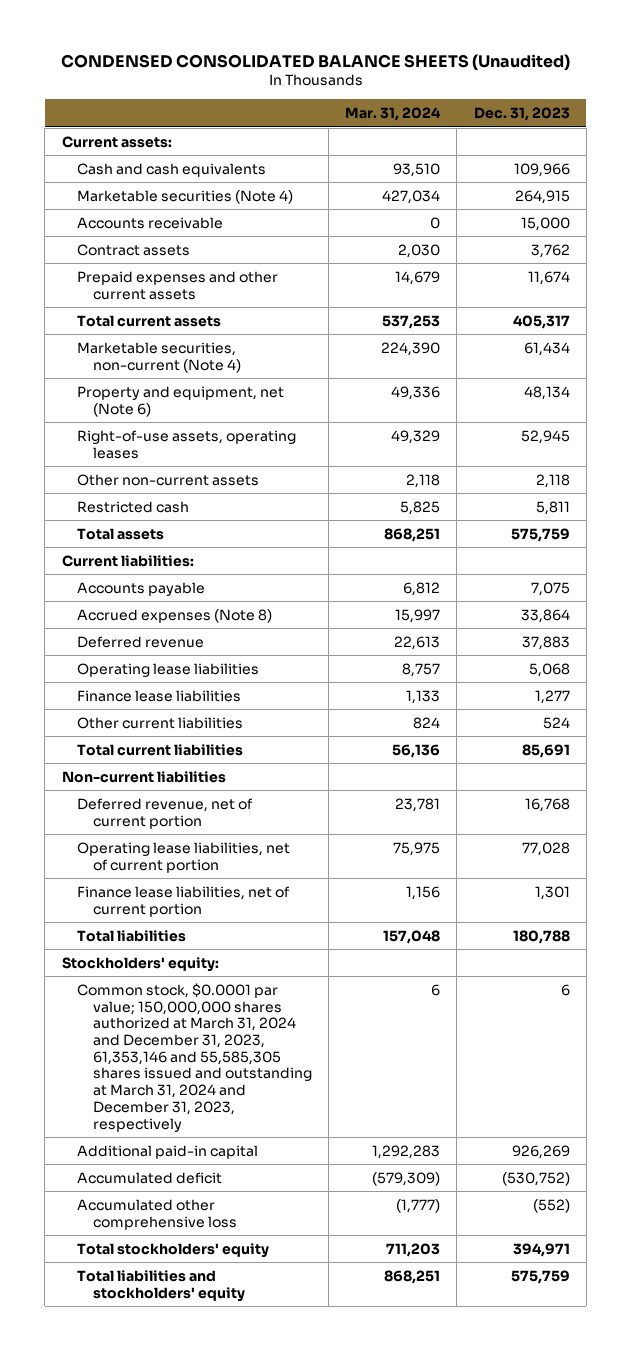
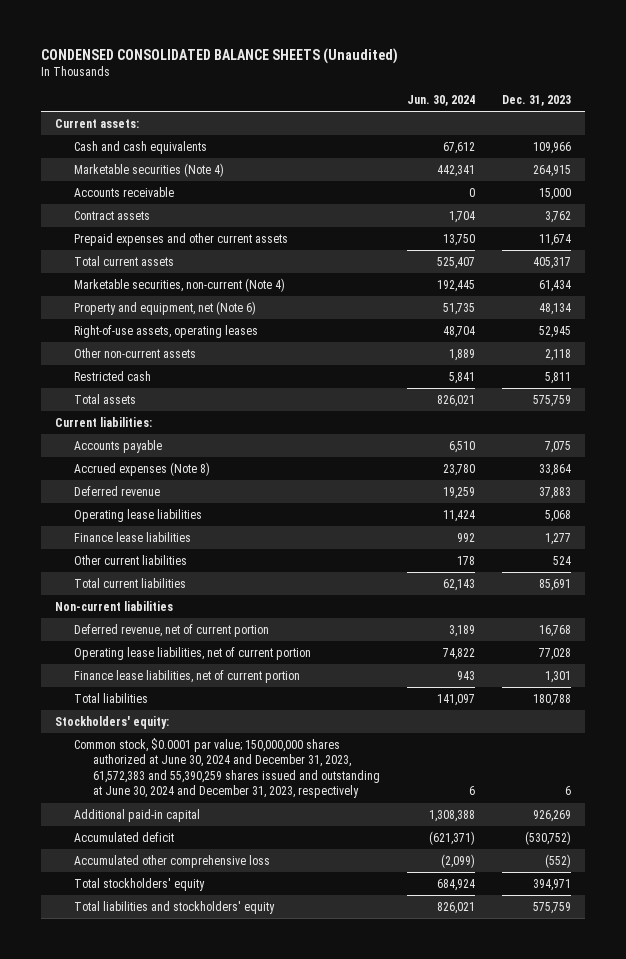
[345,107,442,122] Mar. 31, 2024 -> none
none -> [407,95,476,107] Jun. 30, 2024
[77,982,312,1132] Common stock, $0.0001 par value; 150,000,000 shares authorized at March 31, 2024 and December 31, 2023, 61,353,146 and 55,585,305 shares issued and outstanding at March 31, 2024 and December 31, 2023, respectively -> [73,737,380,799] Common stock, $0.0001 par value; 150,000,000 shares authorized at June 30, 2024 and December 31, 2023, 61,572,383 and 55,390,259 shares issued and outstanding at June 30, 2024 and December 31, 2023, respectively

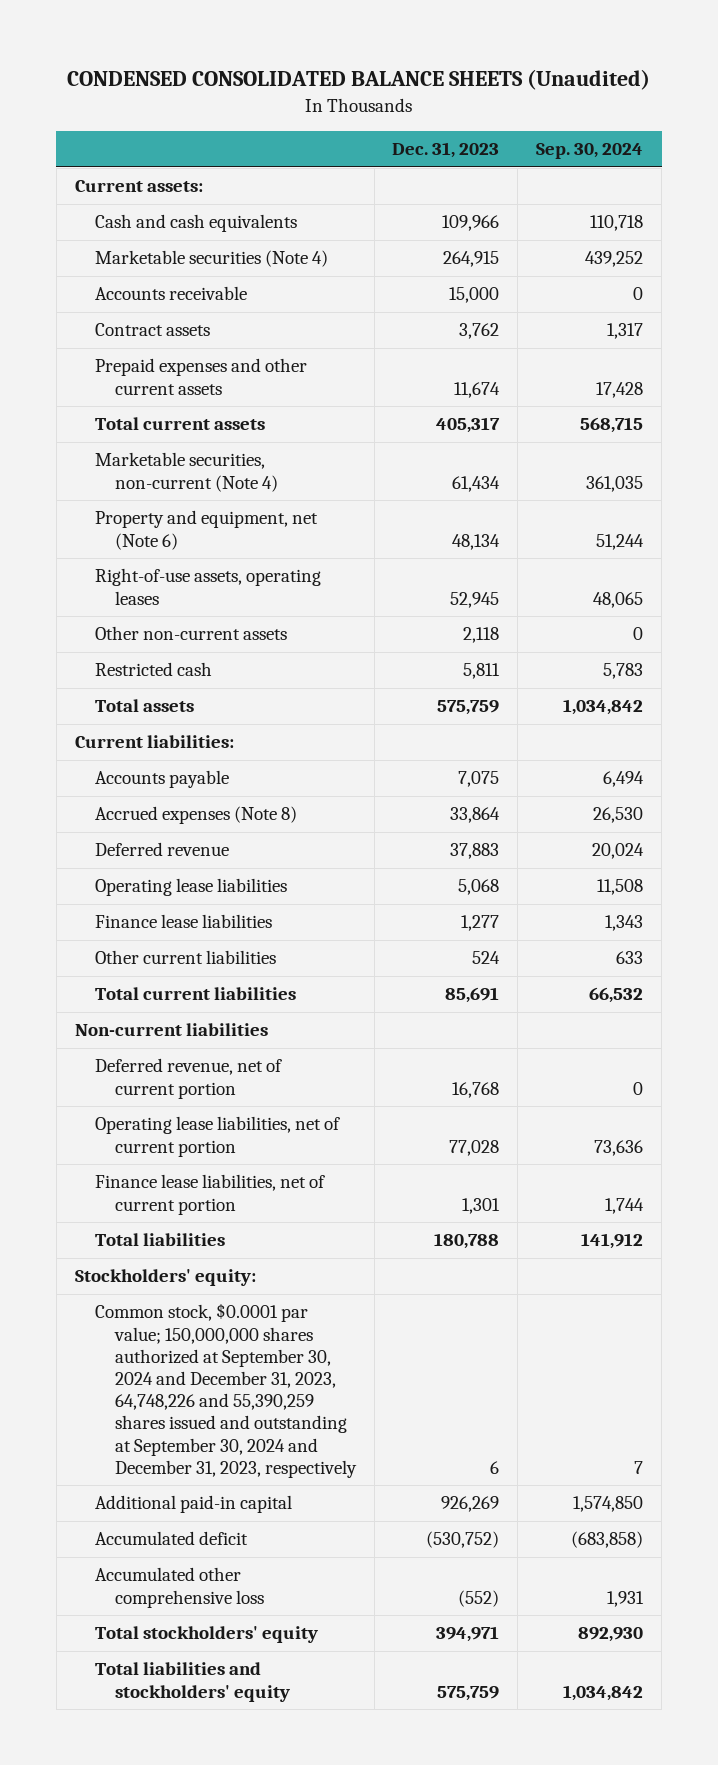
[407,95,476,107] Jun. 30, 2024 -> none
none -> [536,143,644,160] Sep. 30, 2024
[73,737,380,799] Common stock, $0.0001 par value; 150,000,000 shares authorized at June 30, 2024 and December 31, 2023, 61,572,383 and 55,390,259 shares issued and outstanding at June 30, 2024 and December 31, 2023, respectively -> [94,1303,357,1478] Common stock, $0.0001 par value; 150,000,000 shares authorized at September 30, 2024 and December 31, 2023, 64,748,226 and 55,390,259 shares issued and outstanding at September 30, 2024 and December 31, 2023, respectively

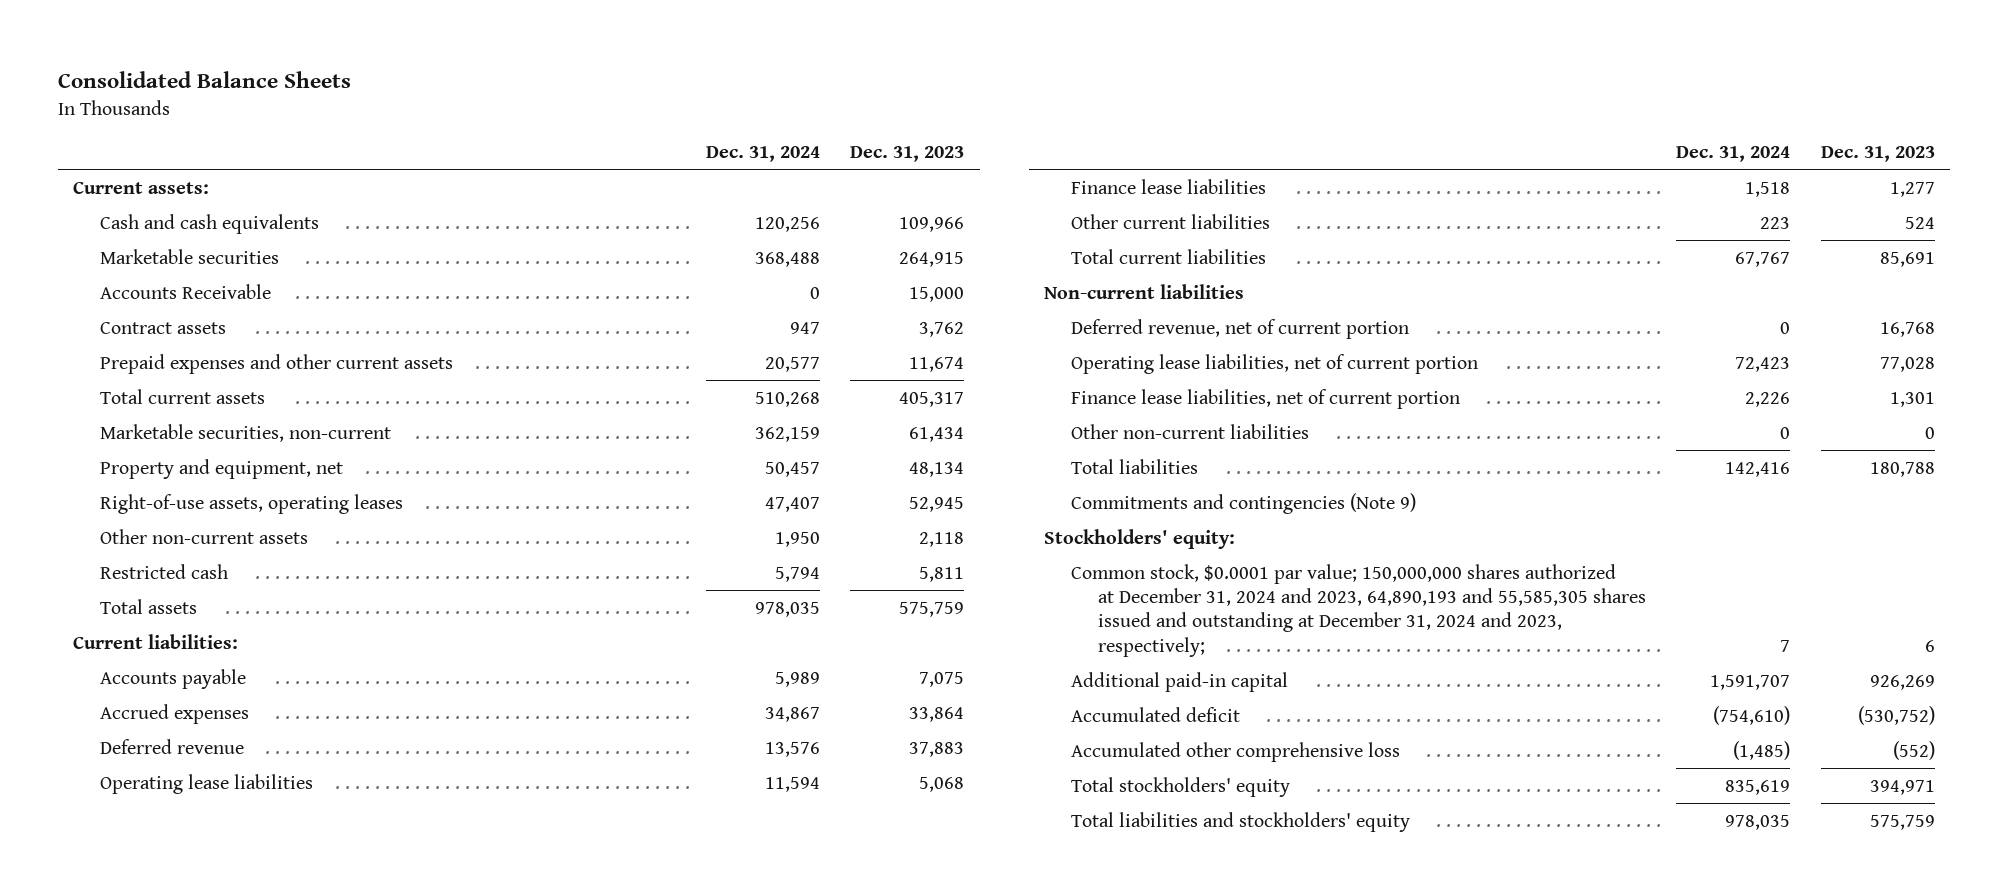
[66,68,650,90] CONDENSED CONSOLIDATED BALANCE SHEETS (Unaudited) -> [57,71,351,89] Consolidated Balance Sheets
[536,143,644,160] Sep. 30, 2024 -> none
none -> [705,146,820,163] Dec. 31, 2024
[94,250,328,268] Marketable securities (Note 4) -> [100,248,280,264] Marketable securities
[94,286,247,301] Accounts receivable -> [100,283,272,299] Accounts Receivable
[94,452,278,492] Marketable securities, non-current (Note 4) -> [100,423,392,442] Marketable securities, non-current
[94,510,318,550] Property and equipment, net (Note 6) -> [100,458,344,479] Property and equipment, net
[94,806,297,825] Accrued expenses (Note 8) -> [100,703,250,724] Accrued expenses
none -> [1070,423,1309,439] Other non-current liabilities
none -> [1070,492,1416,514] Commitments and contingencies (Note 9)
[94,1303,357,1478] Common stock, $0.0001 par value; 150,000,000 shares authorized at September 30, 2024 and December 31, 2023, 64,748,226 and 55,390,259 shares issued and outstanding at September 30, 2024 and December 31, 2023, respectively -> [1070,563,1646,657] Common stock, $0.0001 par value; 150,000,000 shares authorized at December 31, 2024 and 2023, 64,890,193 and 55,585,305 shares issued and outstanding at December 31, 2024 and 2023, respectively;

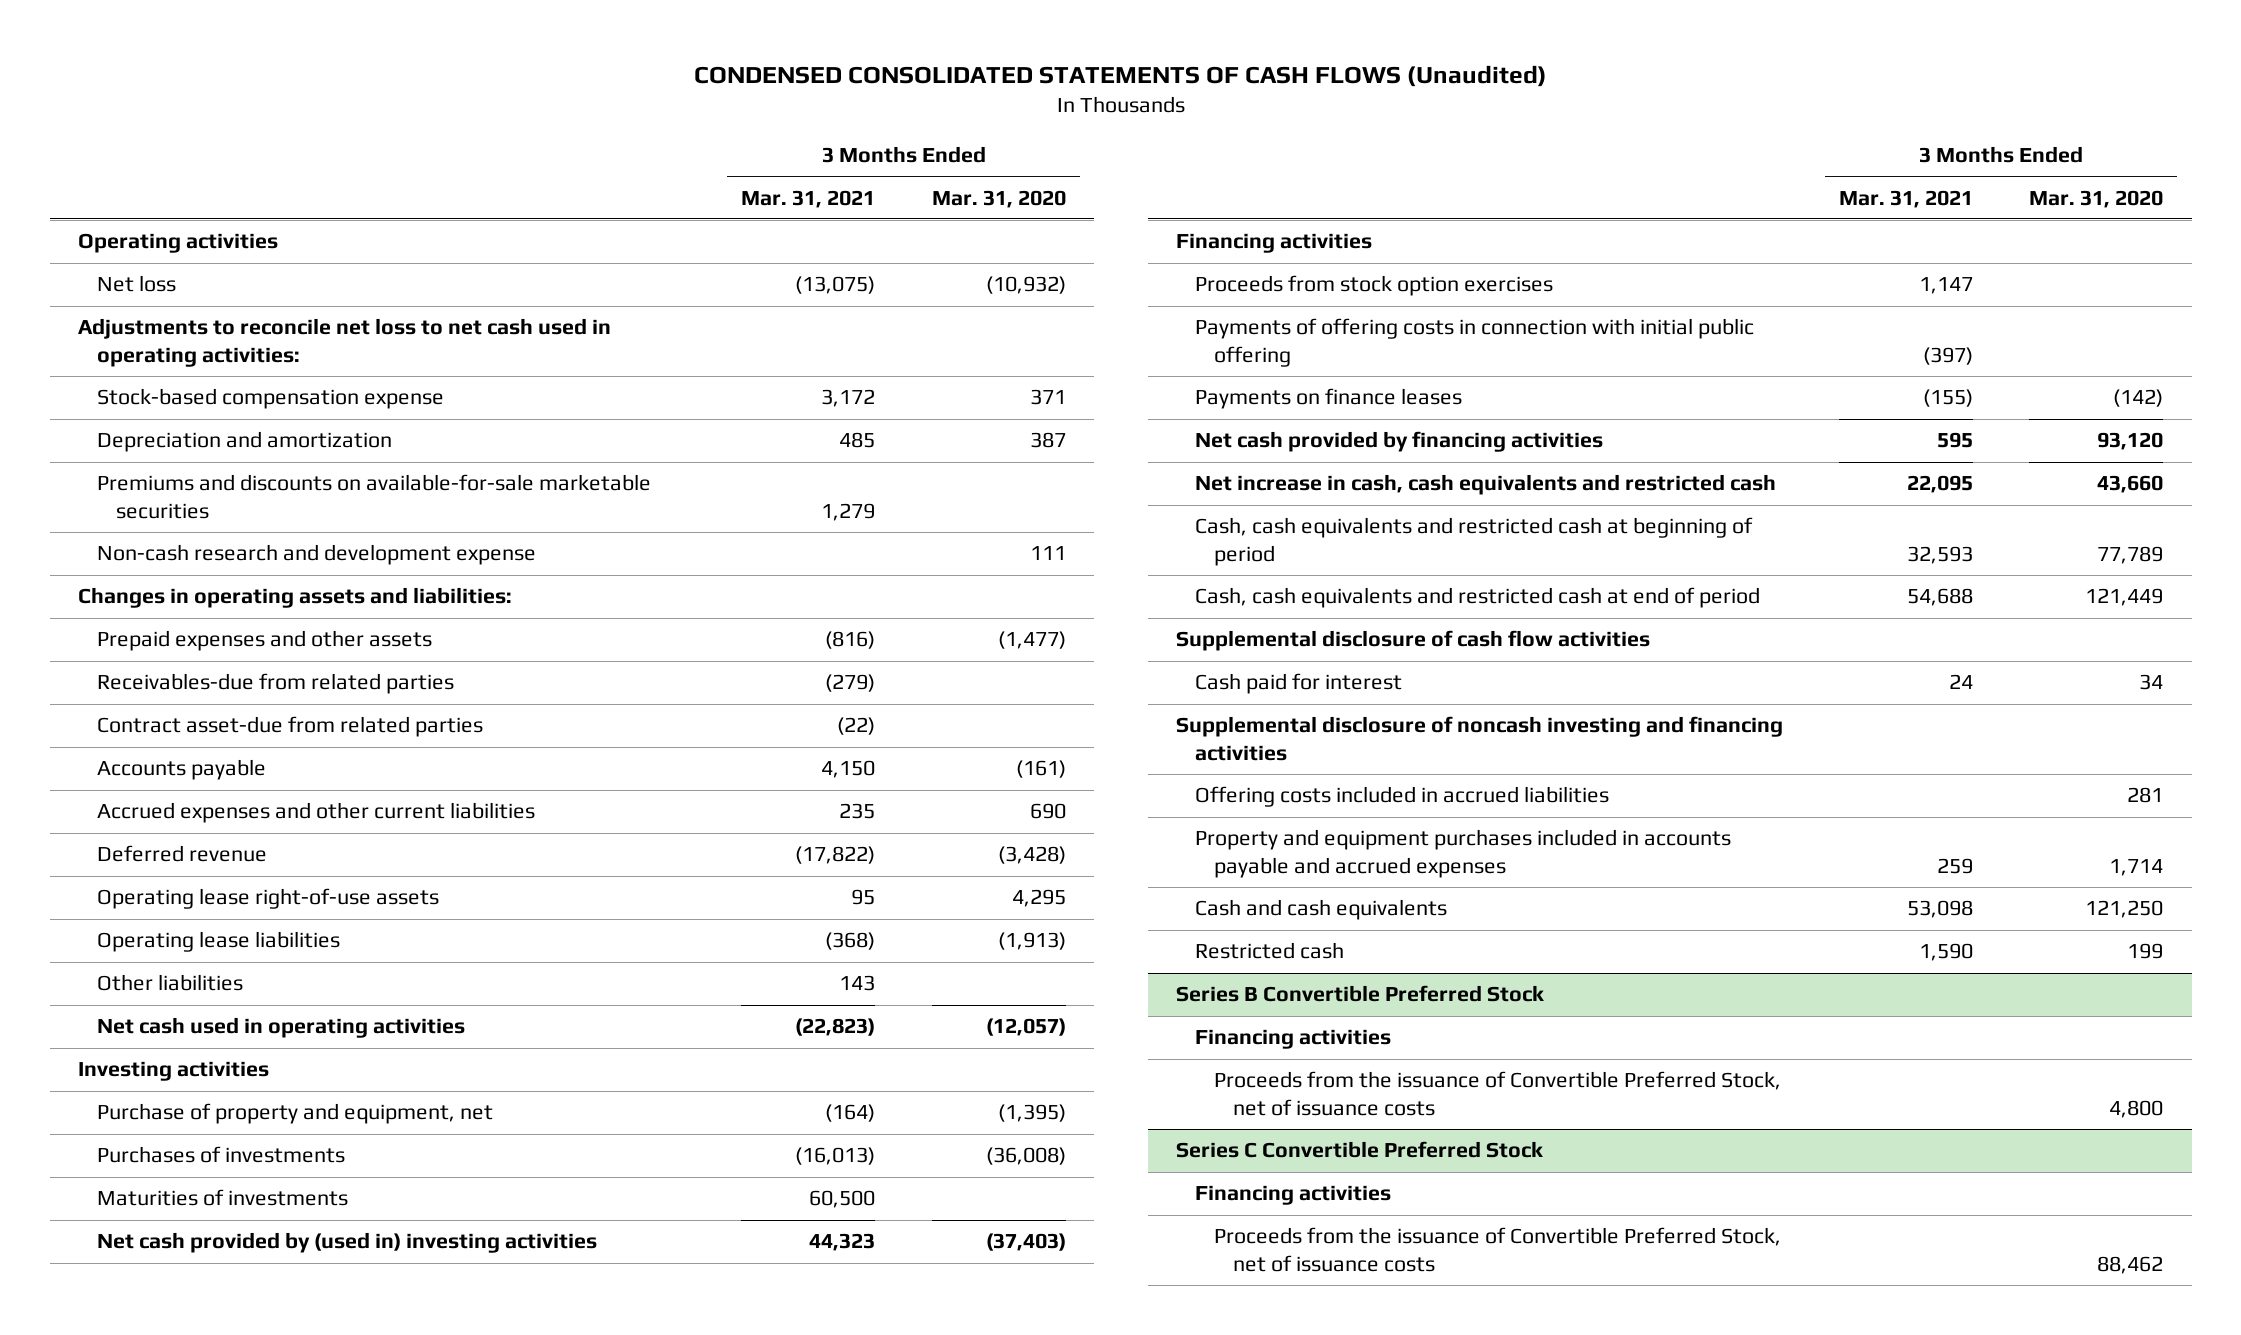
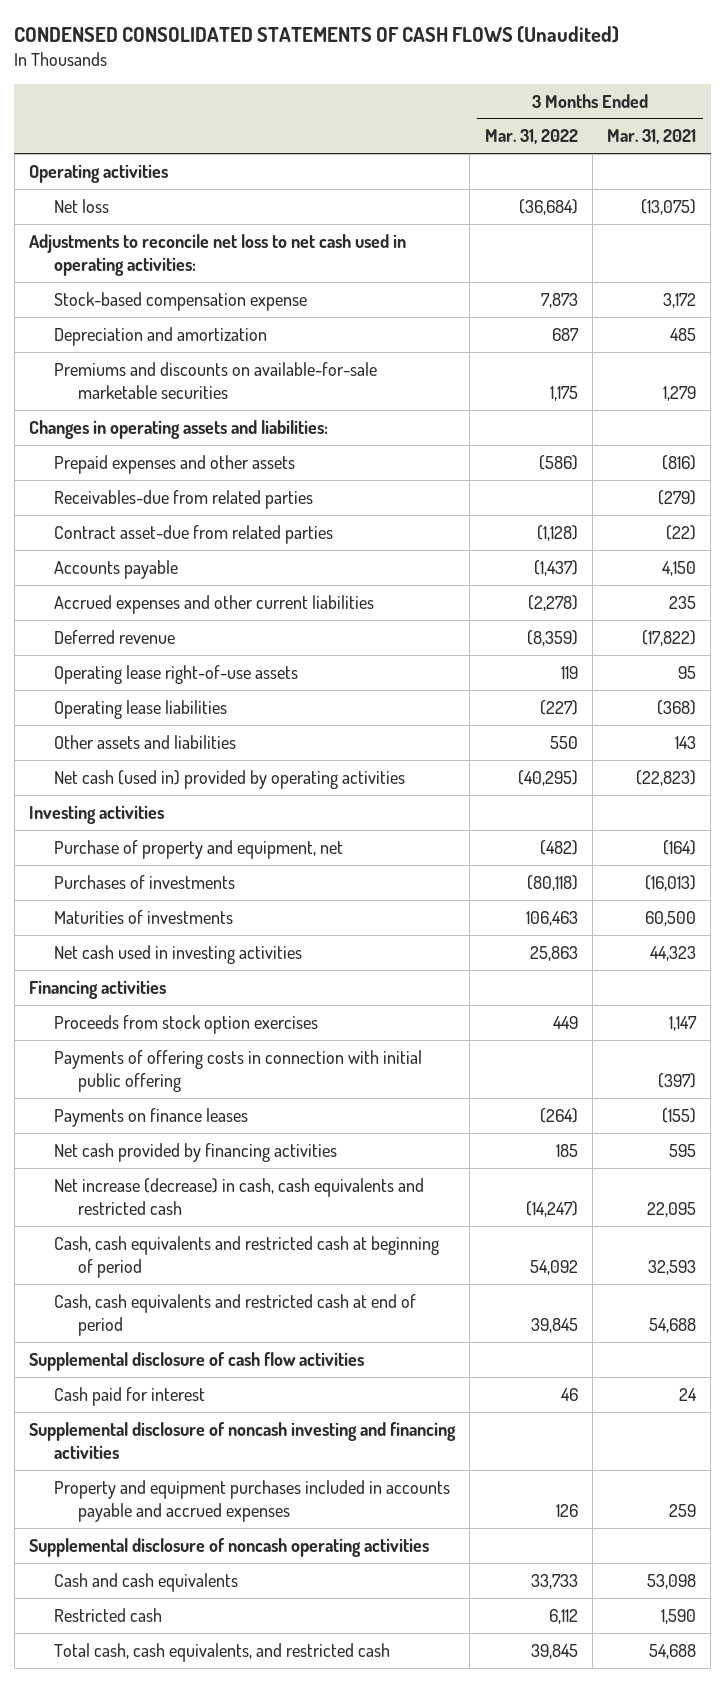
[931,189,1066,208] Mar. 31, 2020 -> none
none -> [484,129,578,145] Mar. 31, 2022
[97,544,537,566] Non-cash research and development expense -> none
[97,974,244,992] Other liabilities -> [53,734,236,749] Other assets and liabilities
[97,1017,466,1039] Net cash used in operating activities -> [53,769,405,789] Net cash (used in) provided by operating activities
[97,1232,598,1254] Net cash provided by (used in) investing activities -> [53,944,302,964] Net cash used in investing activities
[1194,474,1776,496] Net increase in cash, cash equivalents and restricted cash -> [53,1177,424,1215] Net increase (decrease) in cash, cash equivalents and restricted cash
[1194,786,1609,808] Offering costs included in accrued liabilities -> none
none -> [29,1537,430,1557] Supplemental disclosure of noncash operating activities
[1175,985,1544,1003] Series B Convertible Preferred Stock -> none
[1194,1029,1391,1050] Financing activities -> none
[1213,1071,1781,1116] Proceeds from the issuance of Convertible Preferred Stock, net of issuance costs -> none
[1175,1141,1543,1159] Series C Convertible Preferred Stock -> none
[1194,1185,1391,1206] Financing activities -> none
[1213,1227,1781,1272] Proceeds from the issuance of Convertible Preferred Stock, net of issuance costs -> none
none -> [53,1642,390,1662] Total cash, cash equivalents, and restricted cash

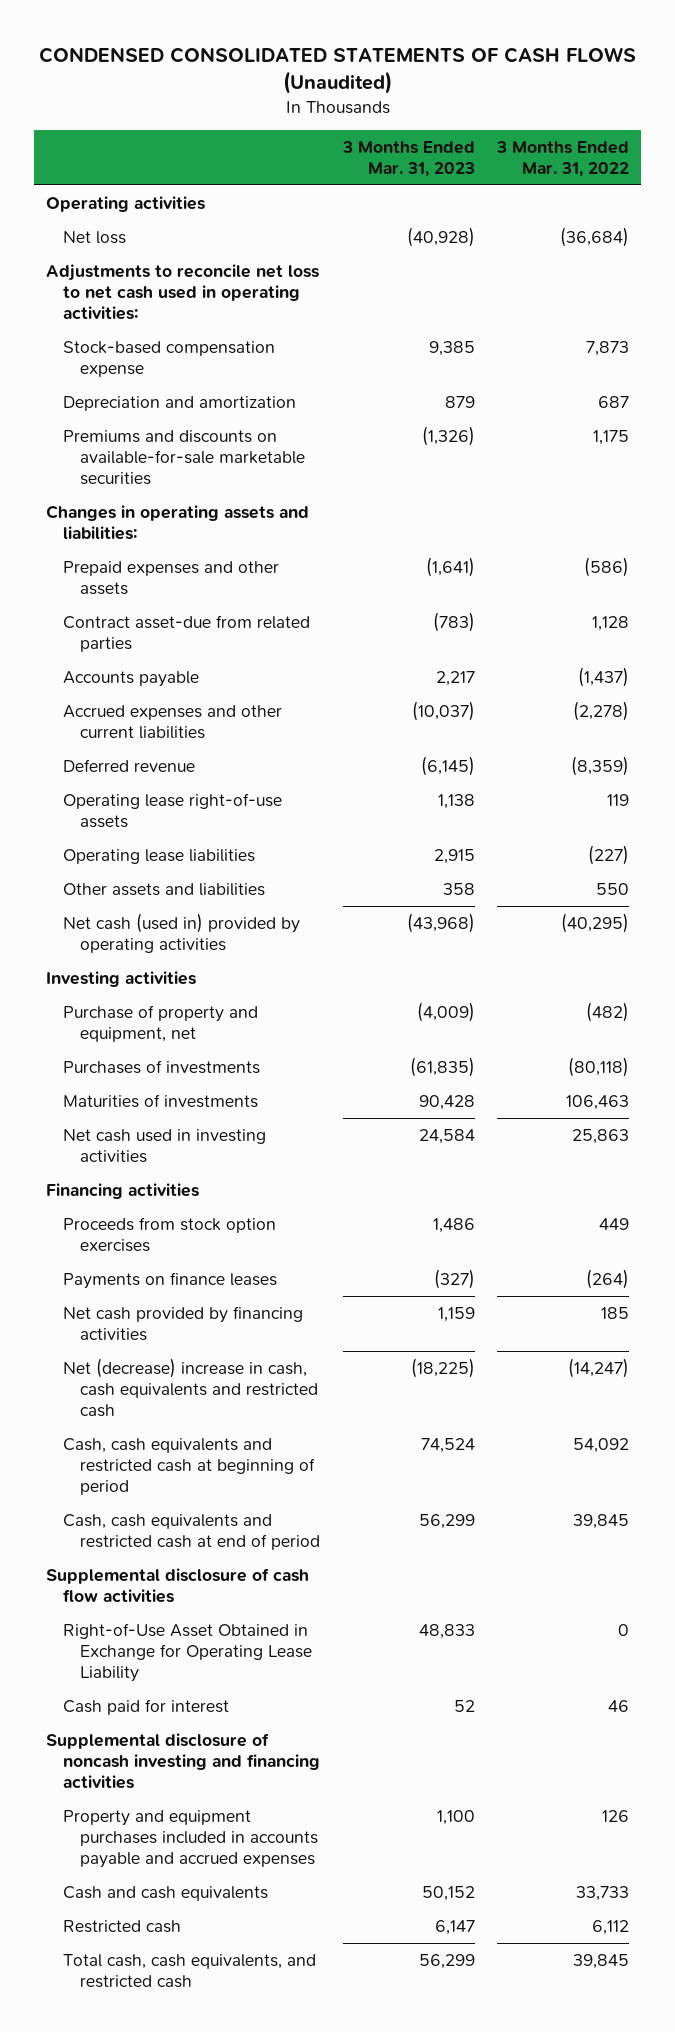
[606,129,696,145] Mar. 31, 2021 -> none
none -> [341,141,475,178] 3 Months Ended Mar. 31, 2023
[53,489,313,509] Receivables-due from related parties -> none
[536,524,578,541] (1,128) -> [592,615,630,631] 1,128
[53,1049,422,1092] Payments of offering costs in connection with initial public offering -> none
[53,1177,424,1215] Net increase (decrease) in cash, cash equivalents and restricted cash -> [62,1357,318,1417] Net (decrease) increase in cash, cash equivalents and restricted cash
none -> [62,1622,312,1682] Right-of-Use Asset Obtained in Exchange for Operating Lease Liability
[29,1537,430,1557] Supplemental disclosure of noncash operating activities -> none

